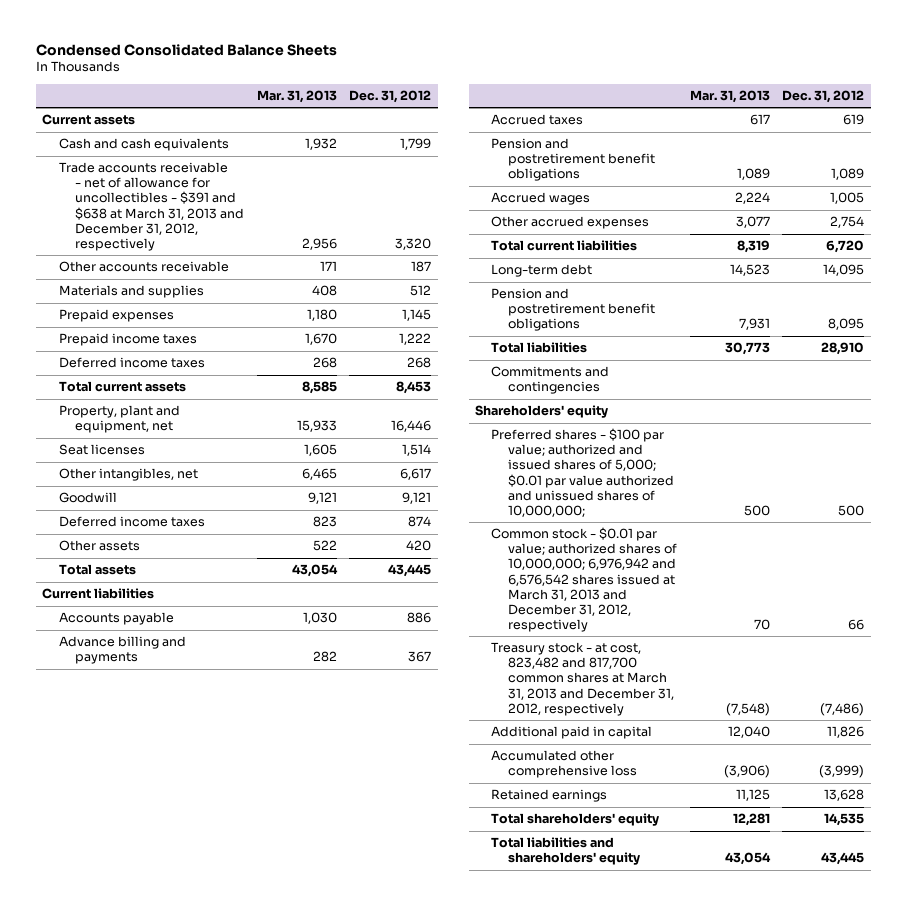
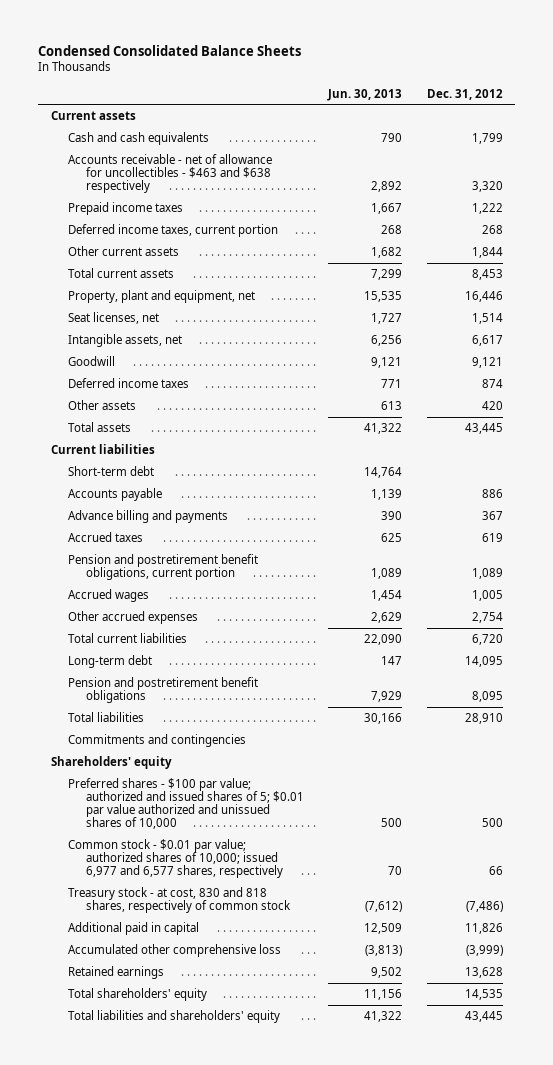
[256,89,337,103] Mar. 31, 2013 -> none
none -> [327,88,403,101] Jun. 30, 2013
[58,261,229,273] Other accounts receivable -> none
[58,285,204,299] Materials and supplies -> none
[58,309,174,323] Prepaid expenses -> none
[58,162,245,251] Trade accounts receivable - net of allowance for uncollectibles - $391 and $638 at March 31, 2013 and December 31, 2012, respectively -> [68,153,273,194] Accounts receivable - net of allowance for uncollectibles - $463 and $638 respectively
[58,357,205,369] Deferred income taxes -> [68,223,279,237] Deferred income taxes, current portion
none -> [68,245,180,256] Other current assets
[58,444,145,456] Seat licenses -> [68,311,160,324] Seat licenses, net
[58,468,198,482] Other intangibles, net -> [68,333,183,347] Intangible assets, net
none -> [68,465,155,476] Short-term debt
[491,138,656,182] Pension and postretirement benefit obligations -> [68,553,259,581] Pension and postretirement benefit obligations, current portion
[491,428,675,517] Preferred shares - $100 par value; authorized and issued shares of 5,000; $0.01 par value authorized and unissued shares of 10,000,000; -> [68,777,305,830] Preferred shares - $100 par value; authorized and issued shares of 5; $0.01 par value authorized and unissued shares of 10,000
[491,527,678,632] Common stock - $0.01 par value; authorized shares of 10,000,000; 6,976,942 and 6,576,542 shares issued at March 31, 2013 and December 31, 2012, respectively -> [68,838,284,879] Common stock - $0.01 par value; authorized shares of 10,000; issued 6,977 and 6,577 shares, respectively
[491,642,675,716] Treasury stock - at cost, 823,482 and 817,700 common shares at March 31, 2013 and December 31, 2012, respectively -> [68,886,292,914] Treasury stock - at cost, 830 and 818 shares, respectively of common stock

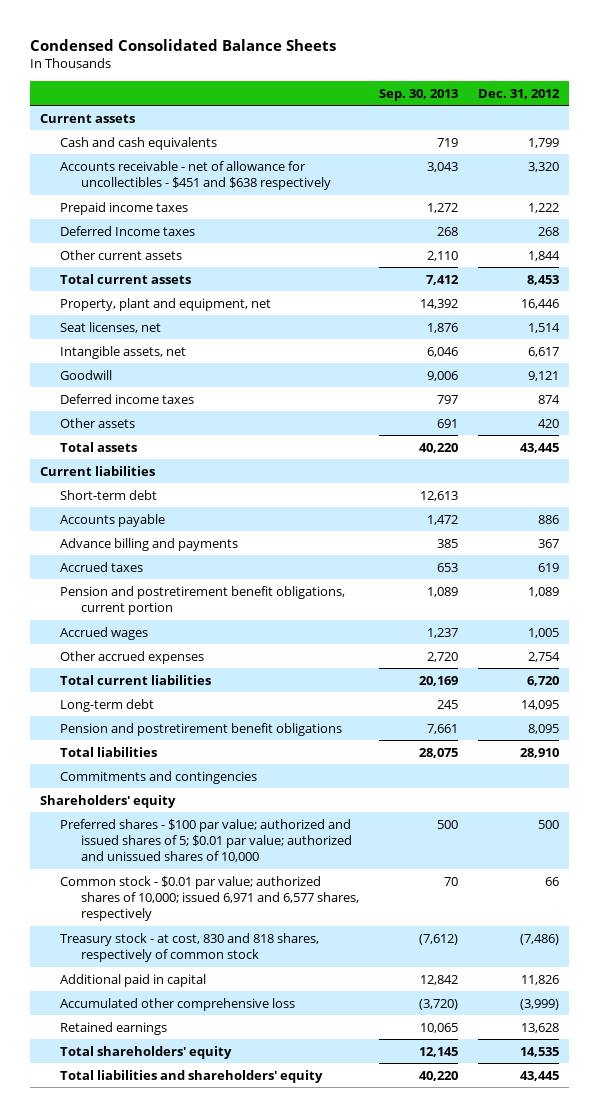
[327,88,403,101] Jun. 30, 2013 -> none
none -> [378,89,458,102] Sep. 30, 2013
[68,153,273,194] Accounts receivable - net of allowance for uncollectibles - $463 and $638 respectively -> [60,160,331,191] Accounts receivable - net of allowance for uncollectibles - $451 and $638 respectively
[68,223,279,237] Deferred income taxes, current portion -> [60,225,196,236] Deferred Income taxes
[68,777,305,830] Preferred shares - $100 par value; authorized and issued shares of 5; $0.01 par value authorized and unissued shares of 10,000 -> [60,818,352,863] Preferred shares - $100 par value; authorized and issued shares of 5; $0.01 par value; authorized and unissued shares of 10,000
[68,838,284,879] Common stock - $0.01 par value; authorized shares of 10,000; issued 6,977 and 6,577 shares, respectively -> [60,875,359,922] Common stock - $0.01 par value; authorized shares of 10,000; issued 6,971 and 6,577 shares, respectively

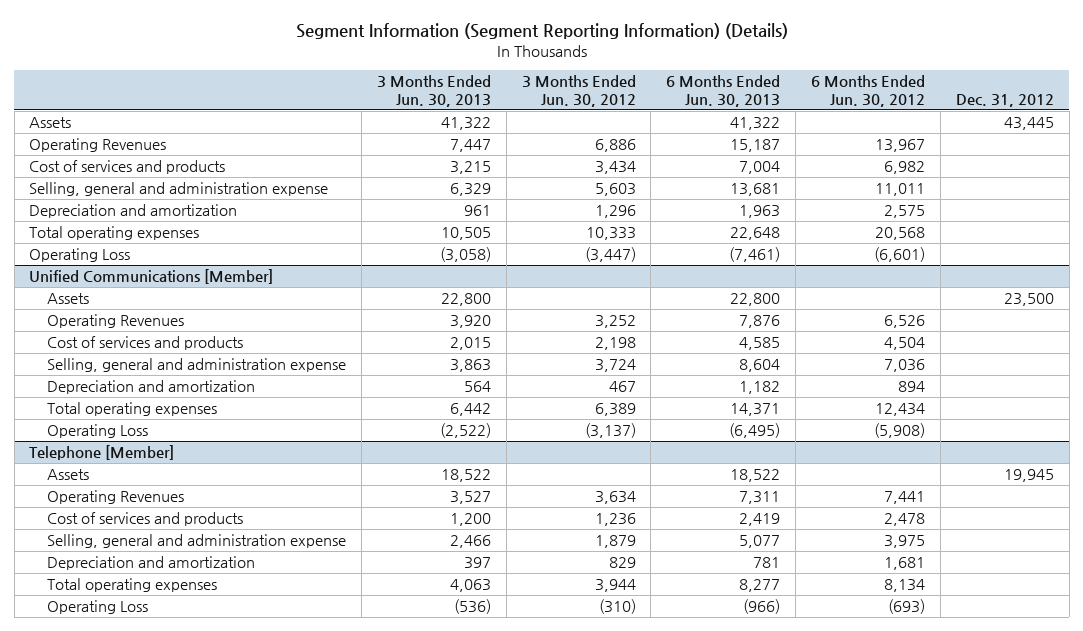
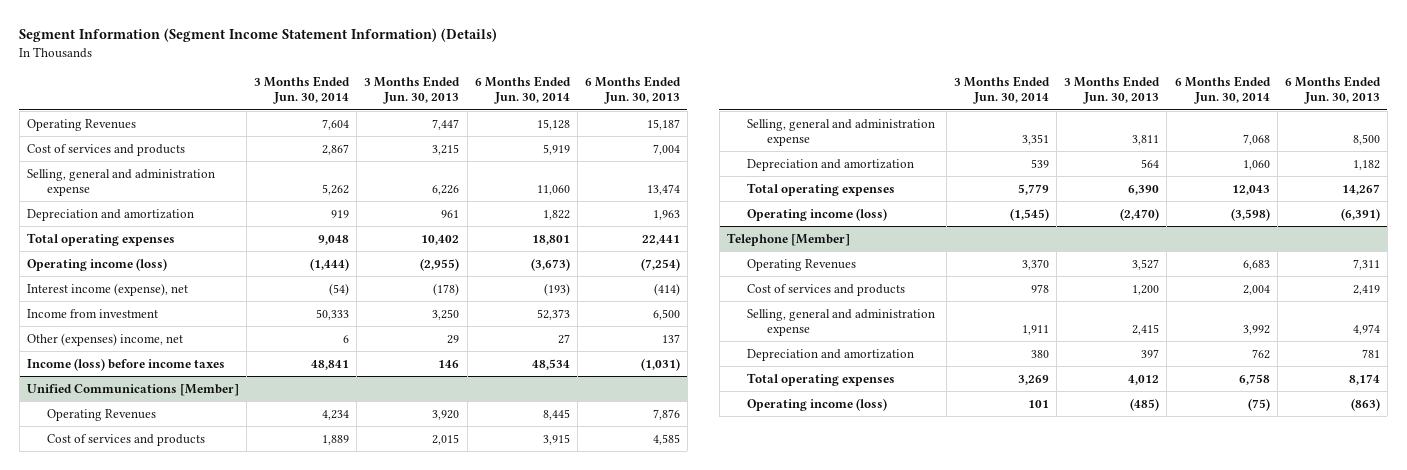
[295,23,788,40] Segment Information (Segment Reporting Information) (Details) -> [19,28,498,43] Segment Information (Segment Income Statement Information) (Details)
[521,75,636,107] 3 Months Ended Jun. 30, 2012 -> none
[811,75,926,107] 6 Months Ended Jun. 30, 2012 -> none
[955,93,1054,107] Dec. 31, 2012 -> none
none -> [254,76,351,105] 3 Months Ended Jun. 30, 2014
none -> [474,76,571,105] 6 Months Ended Jun. 30, 2014
[29,116,72,128] Assets -> none
[449,182,491,196] 6,329 -> [432,184,460,195] 6,226
[730,182,781,196] 13,681 -> [646,183,680,195] 13,474
[440,226,491,240] 10,505 -> [421,234,460,245] 10,402
[730,226,781,240] 22,648 -> [641,234,680,245] 22,441
[29,247,131,262] Operating Loss -> [27,257,168,271] Operating income (loss)
[439,246,491,262] (3,058) -> [420,257,460,271] (2,955)
[729,246,781,262] (7,461) -> [640,257,680,271] (7,254)
none -> [27,282,189,296] Interest income (expense), net
none -> [27,308,159,318] Income from investment
none -> [27,332,184,346] Other (expenses) income, net
none -> [27,357,226,371] Income (loss) before income taxes
[47,292,90,304] Assets -> none
[449,358,491,372] 3,863 -> [1132,134,1160,145] 3,811
[739,358,781,372] 8,604 -> [1352,133,1380,145] 8,500
[449,402,491,416] 6,442 -> [1128,184,1160,195] 6,390
[730,402,781,416] 14,371 -> [1341,183,1380,195] 14,267
[47,423,149,438] Operating Loss -> [746,207,887,221] Operating income (loss)
[439,422,491,438] (2,522) -> [1120,207,1160,221] (2,470)
[729,422,781,438] (6,495) -> [1340,207,1380,221] (6,391)
[47,468,90,480] Assets -> none
[449,534,491,548] 2,466 -> [1132,323,1160,335] 2,415
[739,534,781,548] 5,077 -> [1352,323,1380,335] 4,974
[449,578,491,592] 4,063 -> [1128,374,1160,385] 4,012
[739,578,781,592] 8,277 -> [1348,373,1380,385] 8,174
[47,599,149,614] Operating Loss -> [746,397,887,411] Operating income (loss)
[453,598,491,614] (536) -> [1130,397,1160,411] (485)
[743,598,781,614] (966) -> [1350,397,1380,411] (863)

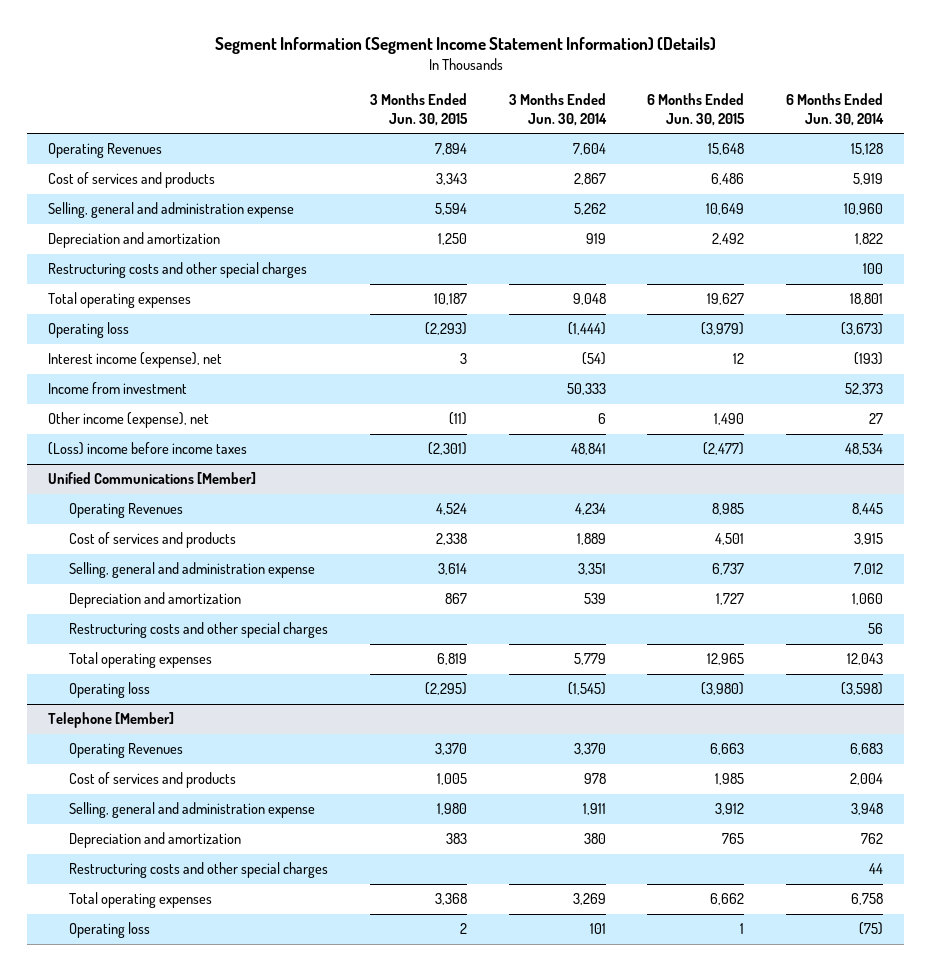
[364,76,461,105] 3 Months Ended Jun. 30, 2013 -> none
[584,76,681,105] 6 Months Ended Jun. 30, 2013 -> none
none -> [369,93,468,126] 3 Months Ended Jun. 30, 2015
none -> [647,93,746,126] 6 Months Ended Jun. 30, 2015
[536,184,570,195] 11,060 -> [844,203,884,216] 10,960
none -> [48,262,308,279] Restructuring costs and other special charges
[27,257,168,271] Operating income (loss) -> [48,322,130,339] Operating loss
[27,332,184,346] Other (expenses) income, net -> [48,412,210,429] Other income (expense), net
[27,357,226,371] Income (loss) before income taxes -> [48,442,248,456] (Loss) income before income taxes
[1242,133,1270,145] 7,068 -> [854,563,884,576] 7,012
none -> [68,622,328,639] Restructuring costs and other special charges
[746,207,887,221] Operating income (loss) -> [68,682,150,699] Operating loss
[1242,324,1270,335] 3,992 -> [851,803,884,816] 3,948
none -> [68,862,328,879] Restructuring costs and other special charges
[746,397,887,411] Operating income (loss) -> [68,922,150,939] Operating loss

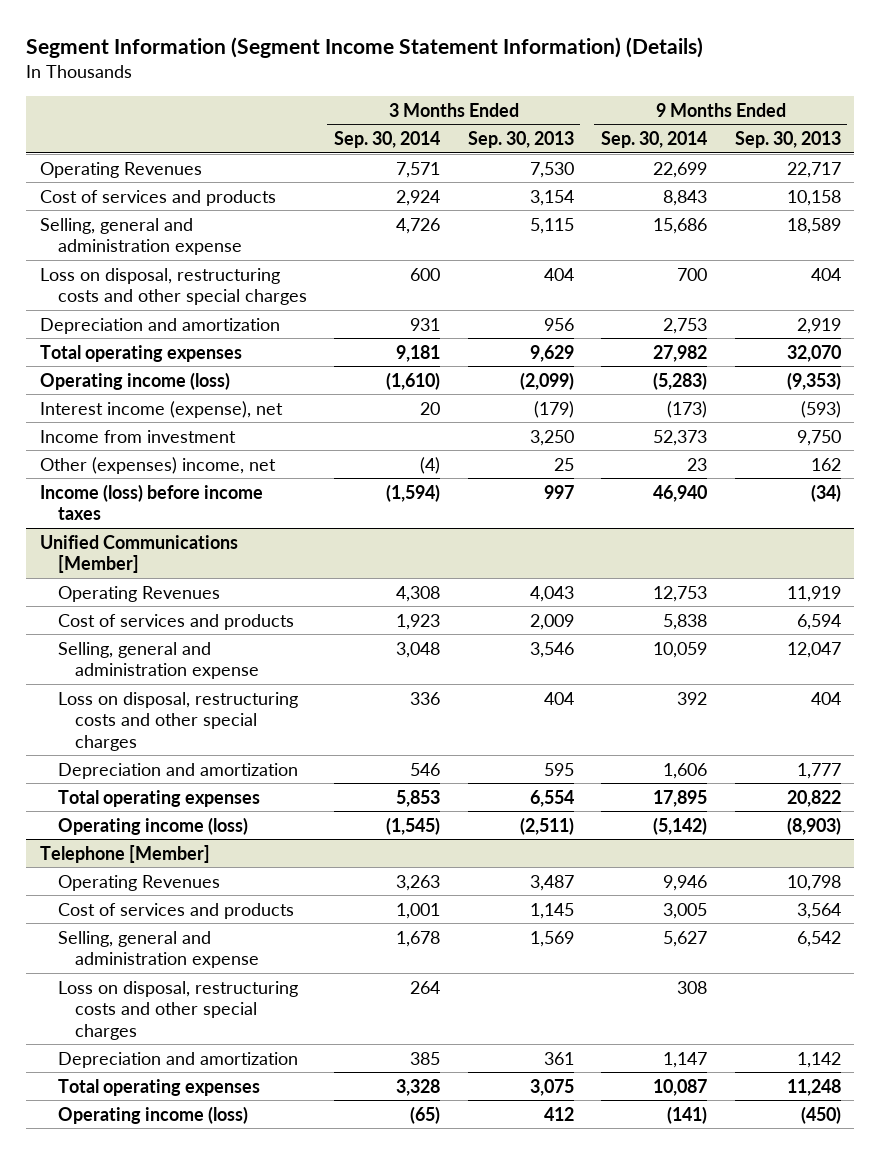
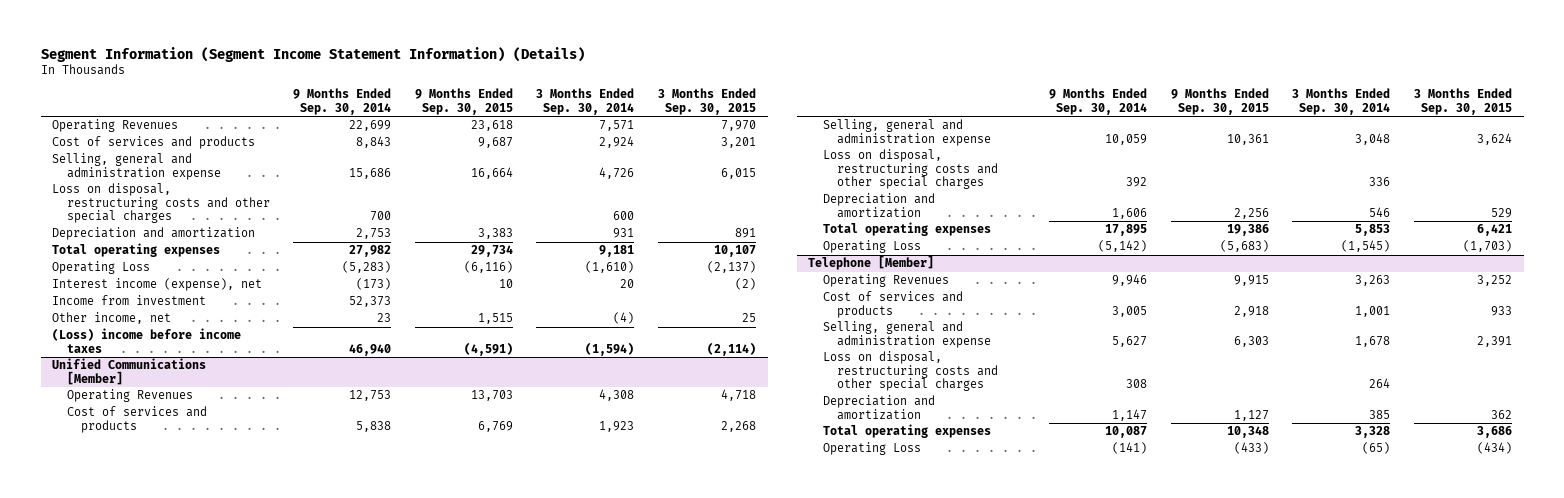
[467,131,574,149] Sep. 30, 2013 -> none
[734,131,841,149] Sep. 30, 2013 -> none
none -> [414,88,513,115] 9 Months Ended Sep. 30, 2015
none -> [657,88,756,115] 3 Months Ended Sep. 30, 2015
[39,371,230,390] Operating income (loss) -> [52,261,151,275] Operating Loss
[39,456,276,474] Other (expenses) income, net -> [52,312,172,325] Other income, net
[39,483,263,521] Income (loss) before income taxes -> [52,328,242,353] (Loss) income before income taxes
[57,816,248,835] Operating income (loss) -> [822,240,921,254] Operating Loss
[57,1105,248,1124] Operating income (loss) -> [822,442,921,456] Operating Loss

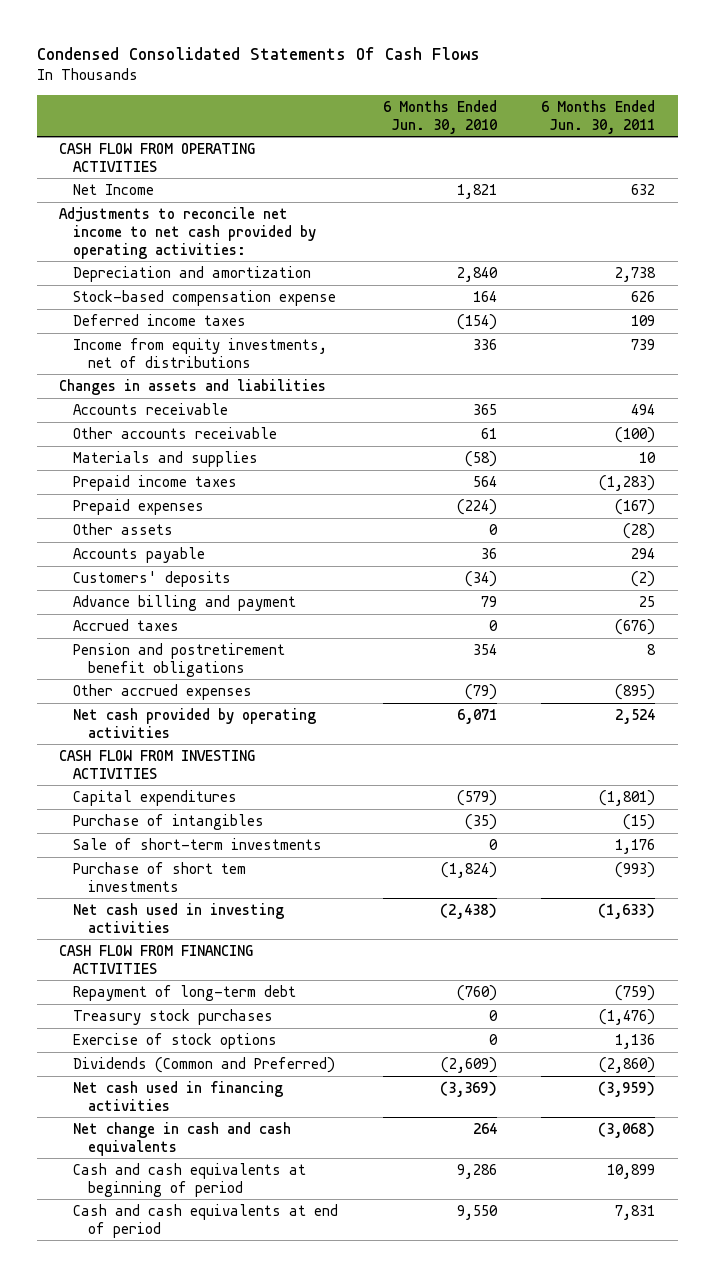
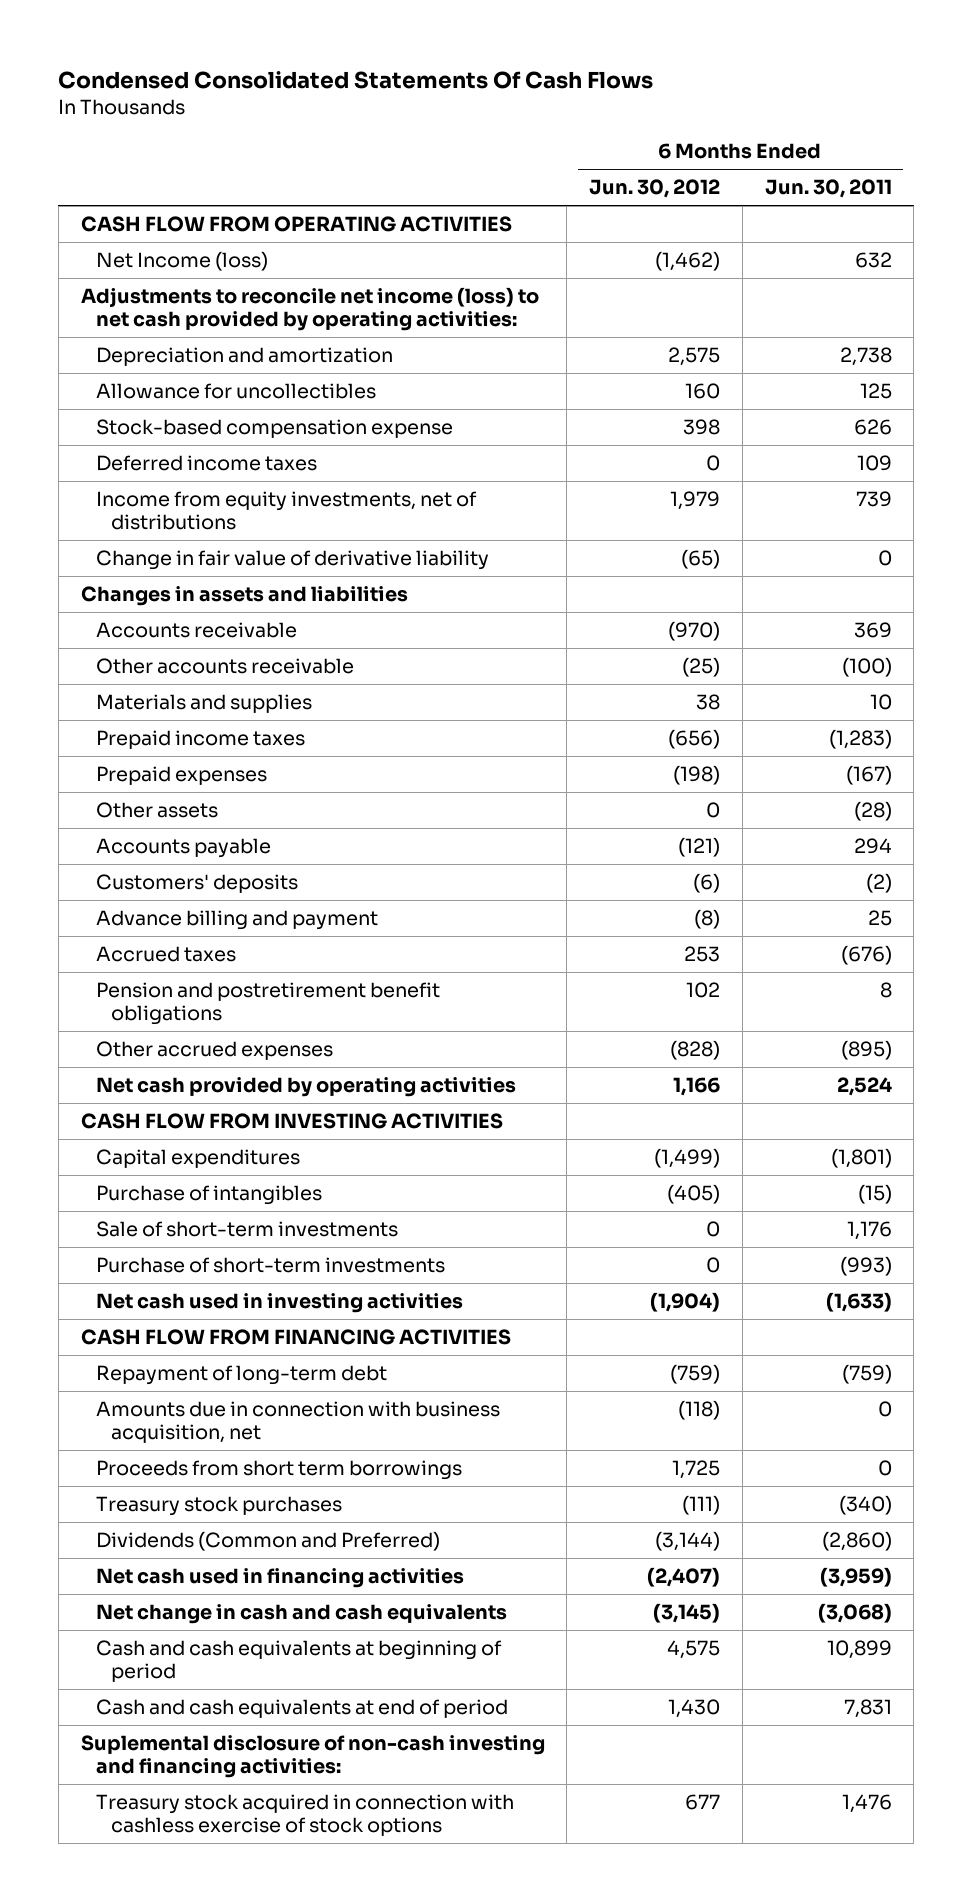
[382,99,497,134] 6 Months Ended Jun. 30, 2010 -> none
none -> [589,179,721,199] Jun. 30, 2012
[73,183,155,195] Net Income -> [96,250,269,271] Net Income (loss)
[59,206,317,259] Adjustments to reconcile net income to net cash provided by operating activities: -> [80,286,539,332] Adjustments to reconcile net income (loss) to net cash provided by operating activities:
none -> [96,382,377,399] Allowance for uncollectibles
none -> [96,549,490,570] Change in fair value of derivative liability
[631,403,656,415] 494 -> [853,621,892,638] 369
[73,861,247,892] Purchase of short tem investments -> [96,1256,446,1273] Purchase of short-term investments
[73,1032,278,1049] Exercise of stock options -> none
none -> [96,1400,501,1444] Amounts due in connection with business acquisition, net
none -> [96,1459,463,1480] Proceeds from short term borrowings
[599,1008,656,1025] (1,476) -> [838,1494,892,1515] (340)
none -> [80,1734,545,1779] Suplemental disclosure of non-cash investing and financing activities:
none -> [96,1793,515,1837] Treasury stock acquired in connection with cashless exercise of stock options

